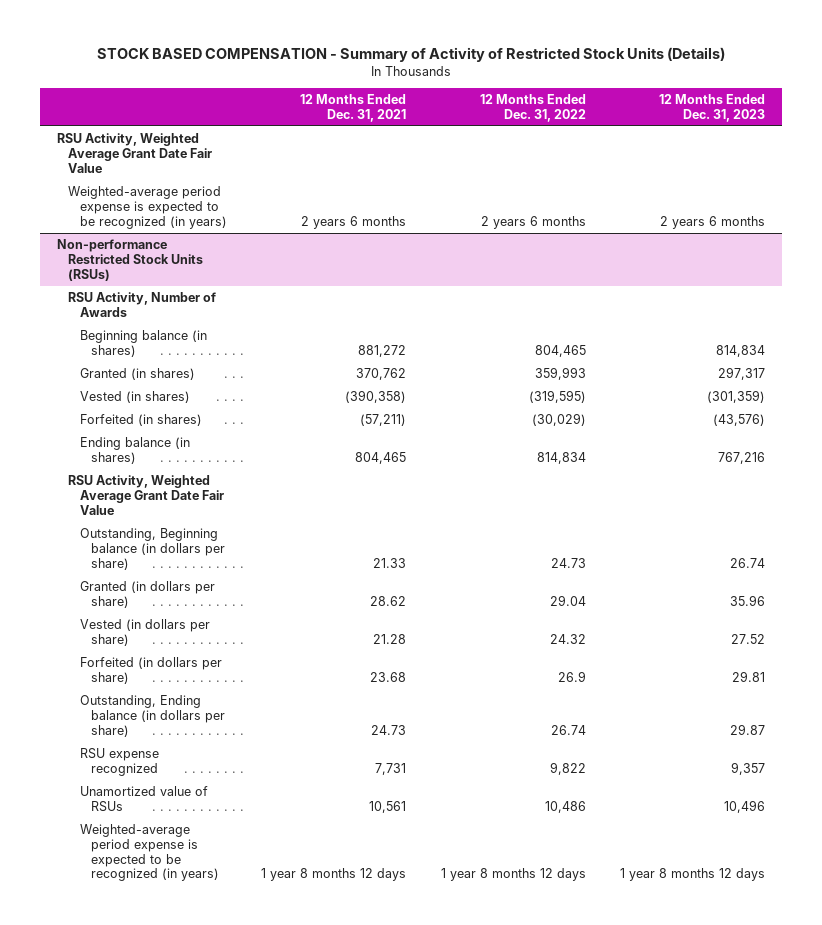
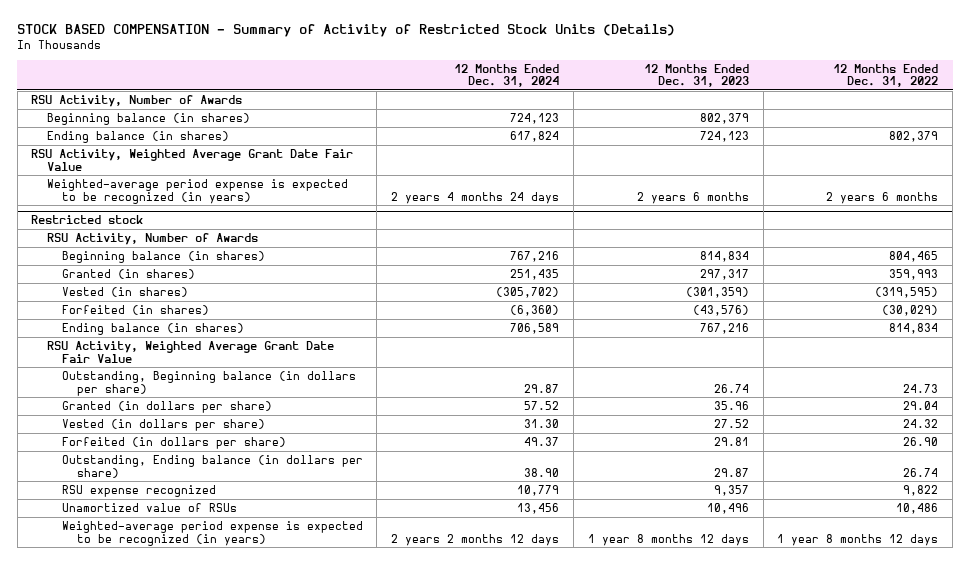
[300,94,407,122] 12 Months Ended Dec. 31, 2021 -> none
none -> [454,63,560,88] 12 Months Ended Dec. 31, 2024
none -> [31,94,243,107] RSU Activity, Number of Awards
none -> [46,112,250,125] Beginning balance (in shares)
none -> [46,130,229,143] Ending balance (in shares)
[56,239,204,281] Non-performance Restricted Stock Units (RSUs) -> [31,215,144,225] Restricted stock
[557,670,586,682] 26.9 -> [903,436,939,446] 26.90

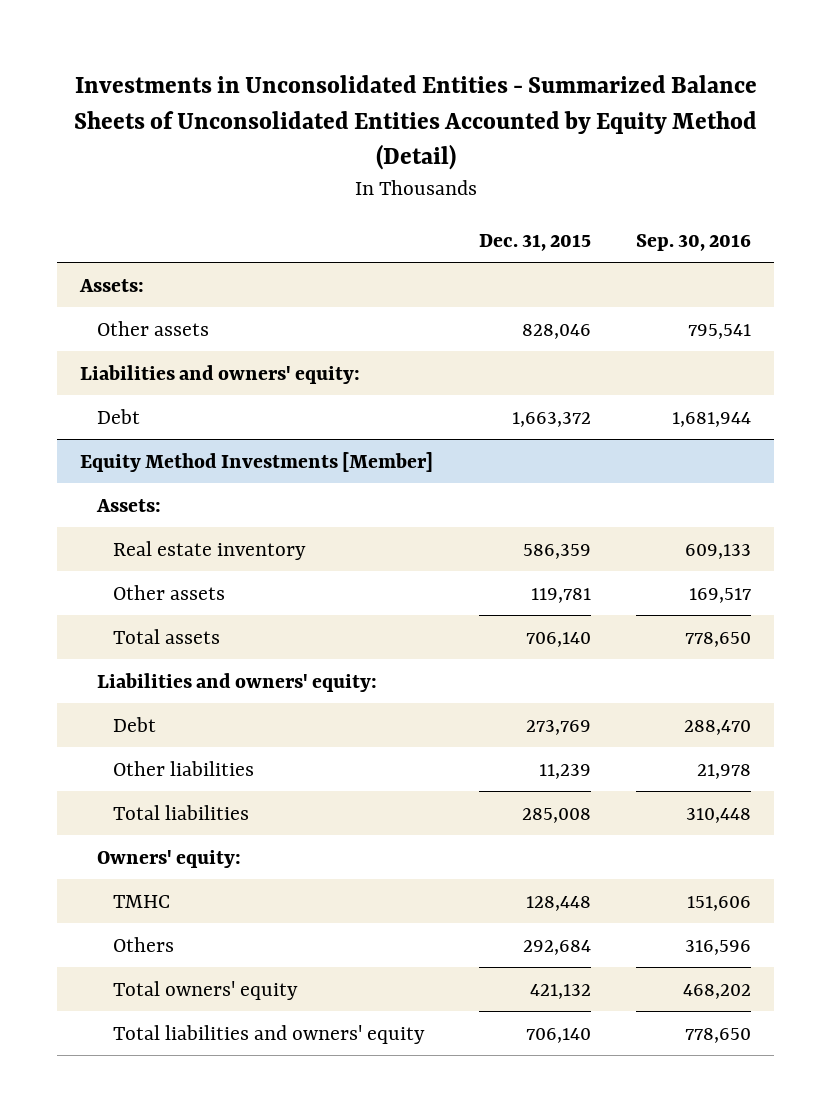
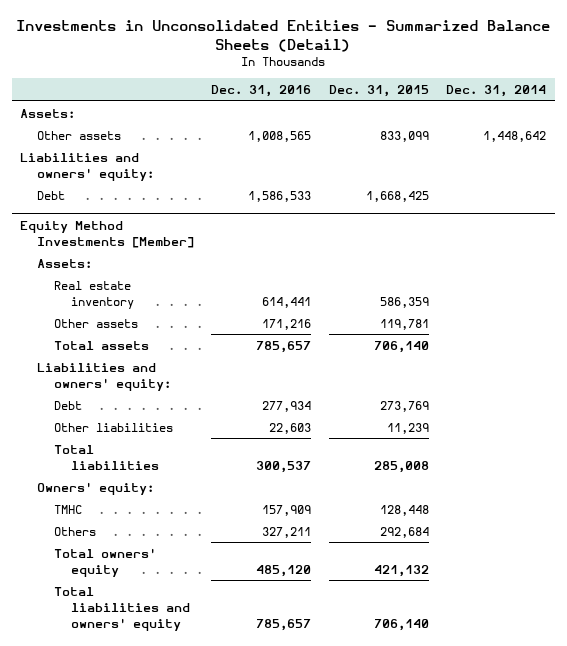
[73,74,757,171] Investments in Unconsolidated Entities - Summarized Balance Sheets of Unconsolidated Entities Accounted by Equity Method (Detail) -> [16,19,551,52] Investments in Unconsolidated Entities - Summarized Balance Sheets (Detail)
[636,233,752,251] Sep. 30, 2016 -> none
none -> [211,85,312,98] Dec. 31, 2016
none -> [446,85,547,98] Dec. 31, 2014
[521,323,591,339] 828,046 -> [379,130,429,142] 833,099
[511,411,591,427] 1,663,372 -> [365,190,429,202] 1,668,425

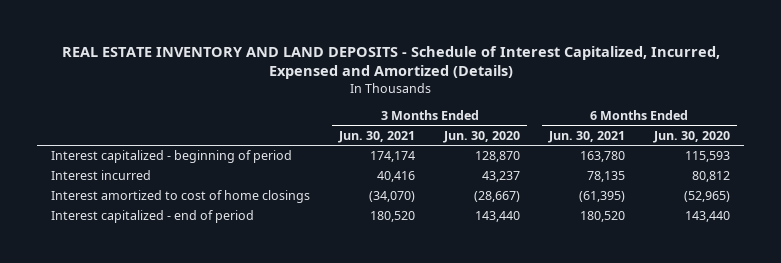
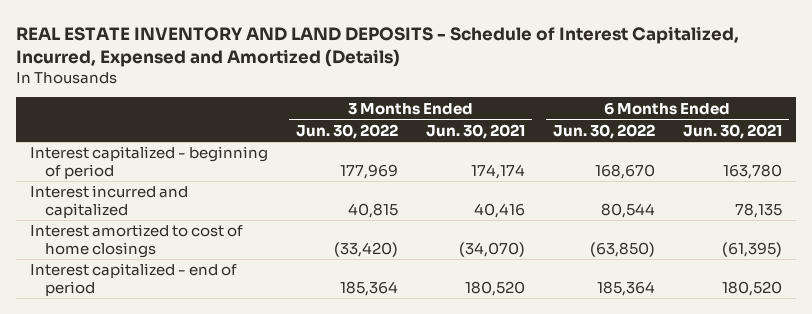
[443,130,521,143] Jun. 30, 2020 -> none
[652,130,730,143] Jun. 30, 2020 -> none
none -> [296,123,399,139] Jun. 30, 2022
none -> [552,123,655,139] Jun. 30, 2022
[51,170,152,181] Interest incurred -> [30,185,189,218] Interest incurred and capitalized

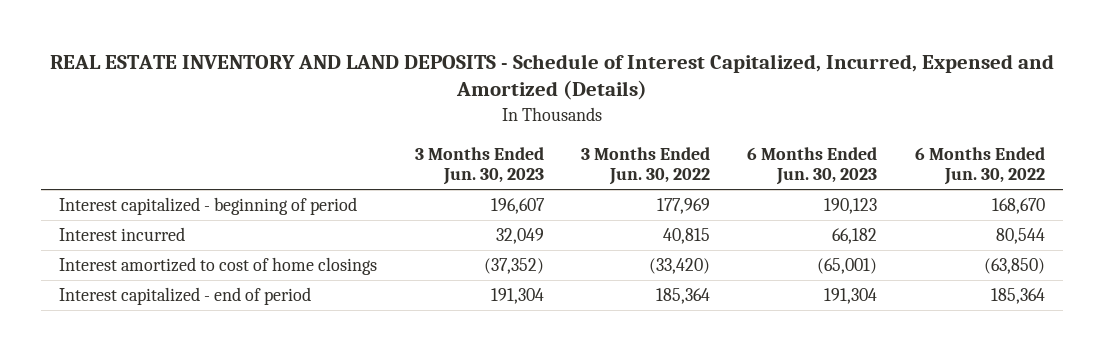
[426,123,526,139] Jun. 30, 2021 -> none
[682,123,782,139] Jun. 30, 2021 -> none
none -> [414,146,544,186] 3 Months Ended Jun. 30, 2023
none -> [747,146,878,186] 6 Months Ended Jun. 30, 2023
[30,185,189,218] Interest incurred and capitalized -> [59,227,186,242] Interest incurred

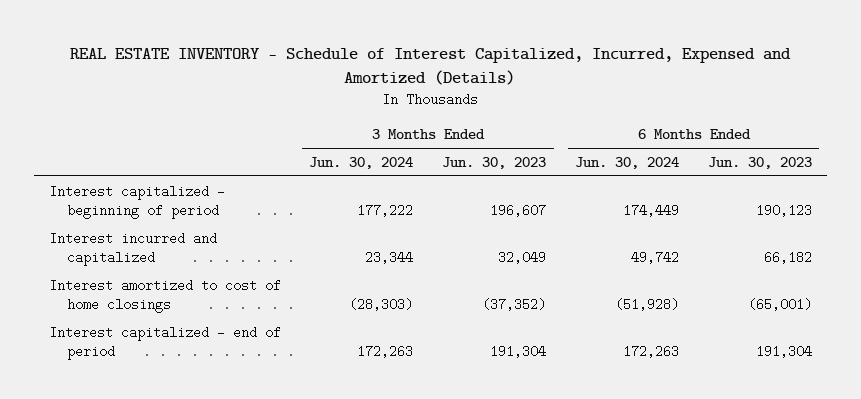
[50,53,1055,101] REAL ESTATE INVENTORY AND LAND DEPOSITS - Schedule of Interest Capitalized, Incurred, Expensed and Amortized (Details) -> [70,47,792,86] REAL ESTATE INVENTORY - Schedule of Interest Capitalized, Incurred, Expensed and Amortized (Details)
[581,146,711,186] 3 Months Ended Jun. 30, 2022 -> none
[914,146,1045,186] 6 Months Ended Jun. 30, 2022 -> none
none -> [309,156,414,169] Jun. 30, 2024
none -> [575,156,680,169] Jun. 30, 2024
[59,227,186,242] Interest incurred -> [48,231,217,267] Interest incurred and capitalized

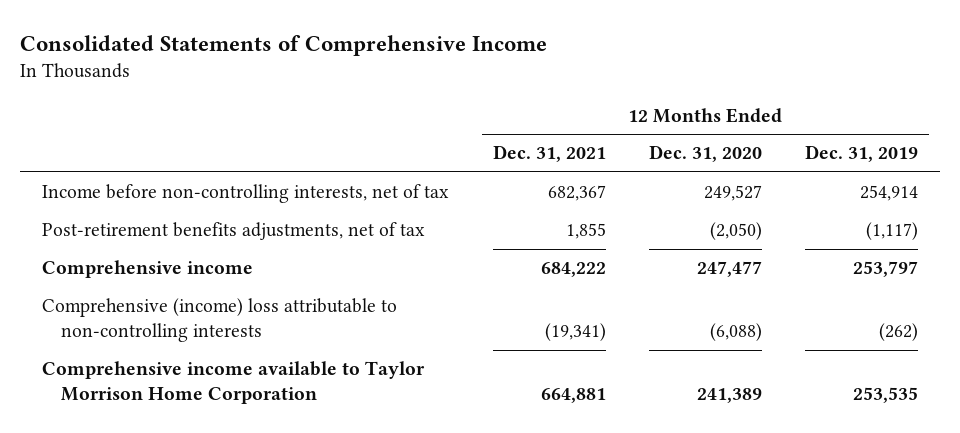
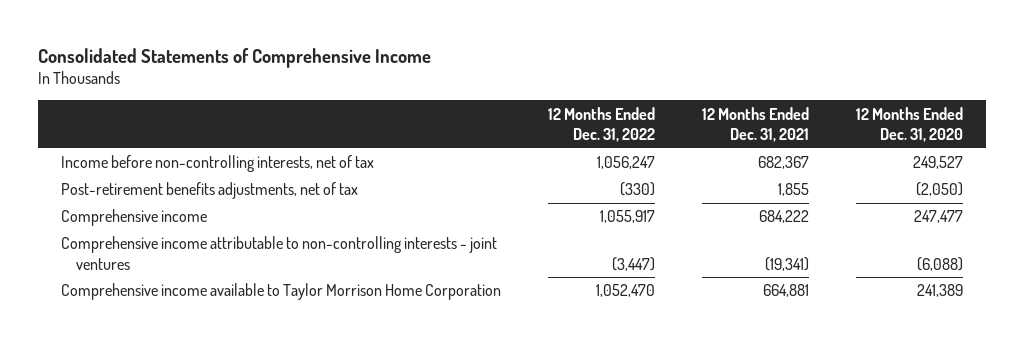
[805,145,919,163] Dec. 31, 2019 -> none
none -> [548,106,656,142] 12 Months Ended Dec. 31, 2022
[42,298,398,343] Comprehensive (income) loss attributable to non-controlling interests -> [61,236,498,270] Comprehensive income attributable to non-controlling interests - joint ventures

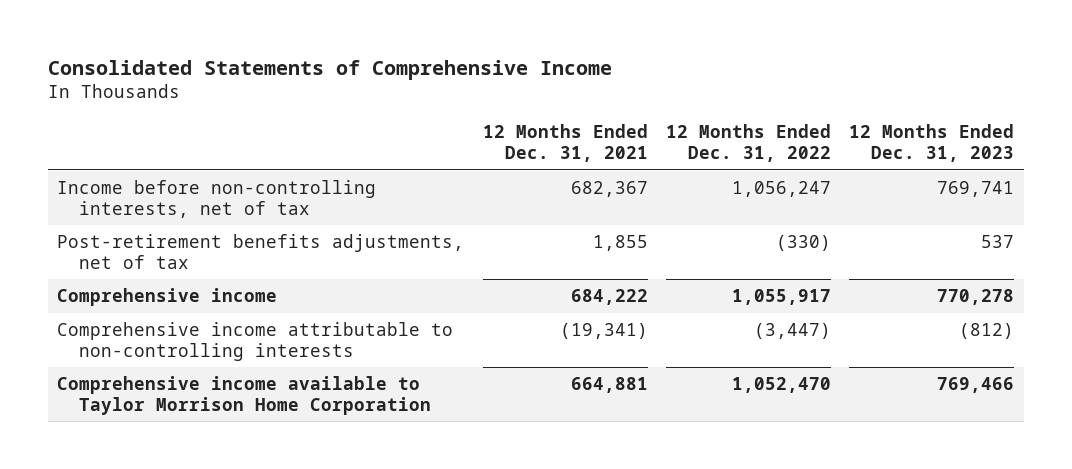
[855,106,963,142] 12 Months Ended Dec. 31, 2020 -> none
none -> [849,124,1015,163] 12 Months Ended Dec. 31, 2023
[61,236,498,270] Comprehensive income attributable to non-controlling interests - joint ventures -> [57,321,454,361] Comprehensive income attributable to non-controlling interests

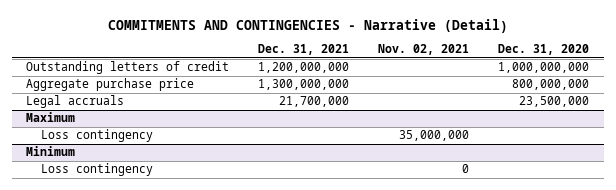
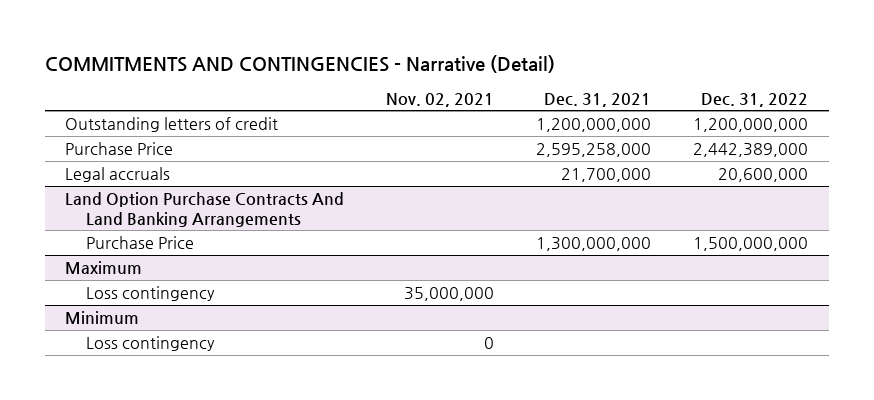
[498,44,590,56] Dec. 31, 2020 -> none
none -> [701,92,809,107] Dec. 31, 2022
[26,78,195,92] Aggregate purchase price -> [65,142,174,156] Purchase Price
[258,79,350,91] 1,300,000,000 -> [536,143,652,158] 2,595,258,000
none -> [65,192,345,227] Land Option Purchase Contracts And Land Banking Arrangements
none -> [86,236,195,250] Purchase Price

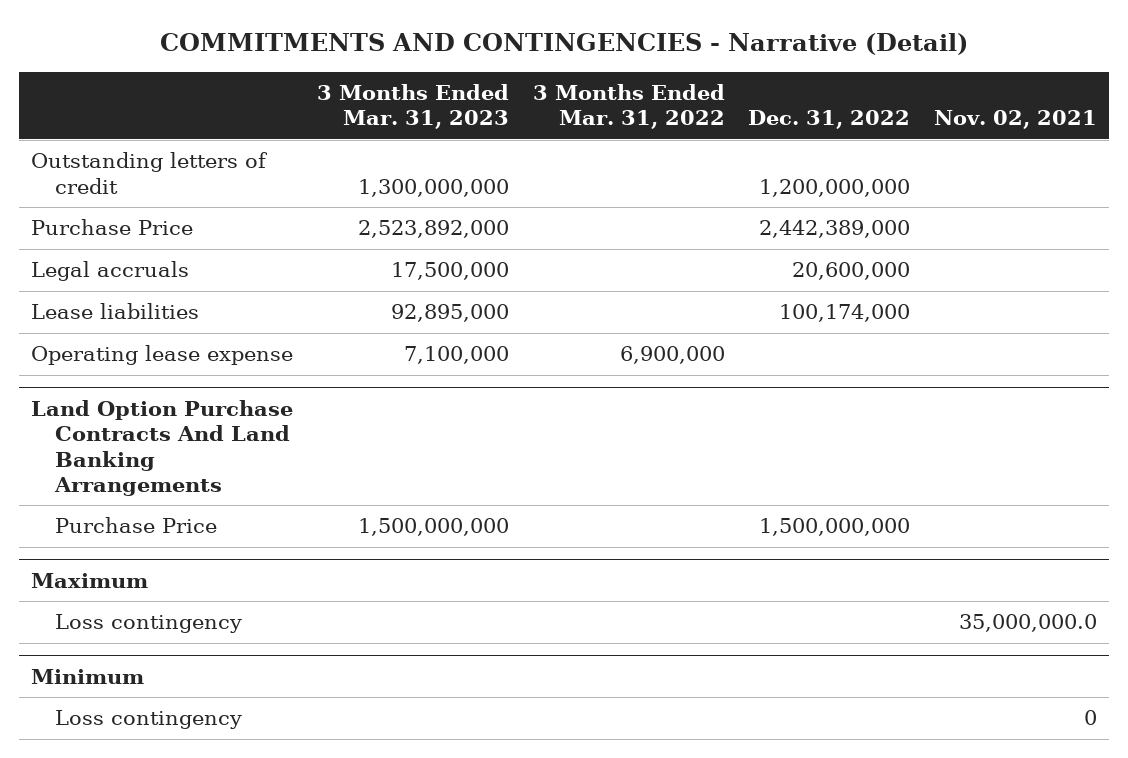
[544,92,652,107] Dec. 31, 2021 -> none
none -> [317,83,510,130] 3 Months Ended Mar. 31, 2023
none -> [532,83,725,130] 3 Months Ended Mar. 31, 2022
none -> [31,303,200,320] Lease liabilities
none -> [31,345,294,366] Operating lease expense
[404,287,495,302] 35,000,000 -> [959,614,1098,633] 35,000,000.0

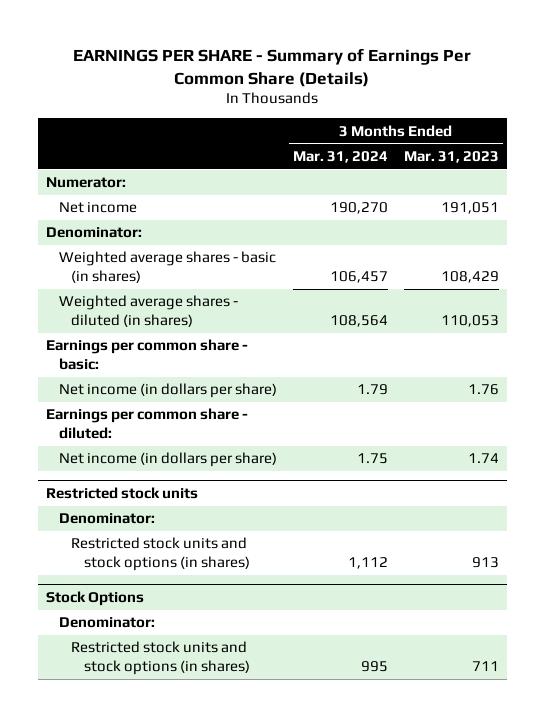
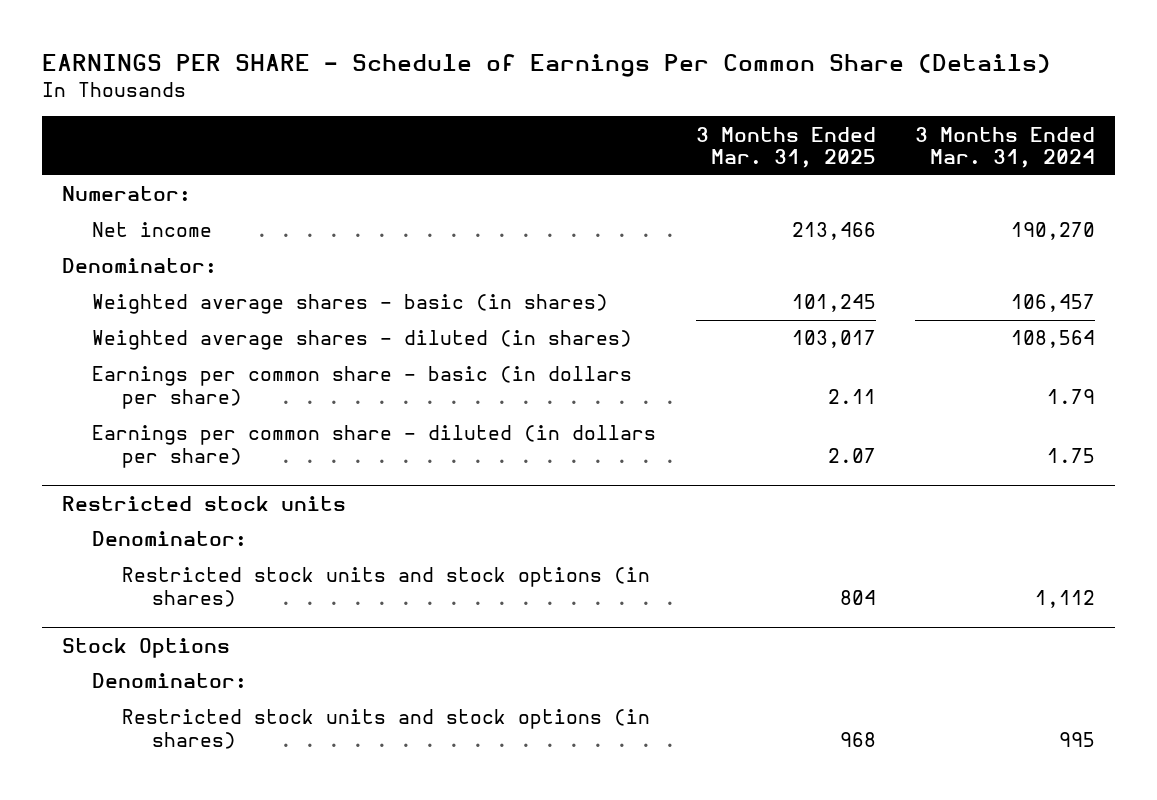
[73,47,472,87] EARNINGS PER SHARE - Summary of Earnings Per Common Share (Details) -> [41,54,1051,78] EARNINGS PER SHARE - Schedule of Earnings Per Common Share (Details)
[404,150,500,163] Mar. 31, 2023 -> none
none -> [695,126,876,168] 3 Months Ended Mar. 31, 2025
[45,339,248,371] Earnings per common share - basic: -> none
[45,408,248,440] Earnings per common share - diluted: -> none
[58,383,277,399] Net income (in dollars per share) -> [91,366,632,409] Earnings per common share - basic (in dollars per share)
[58,452,277,468] Net income (in dollars per share) -> [91,425,656,468] Earnings per common share - diluted (in dollars per share)

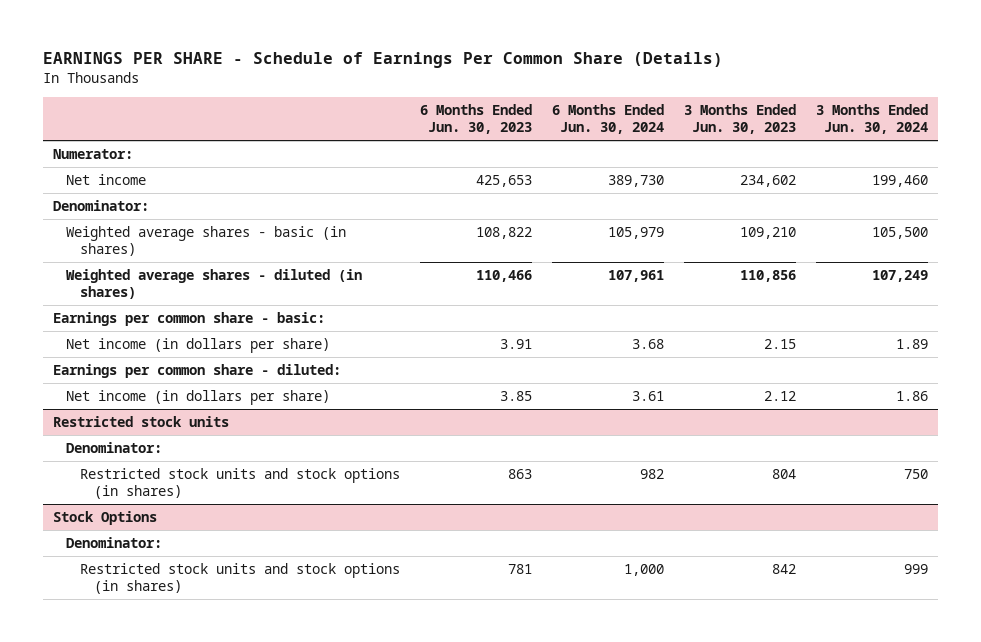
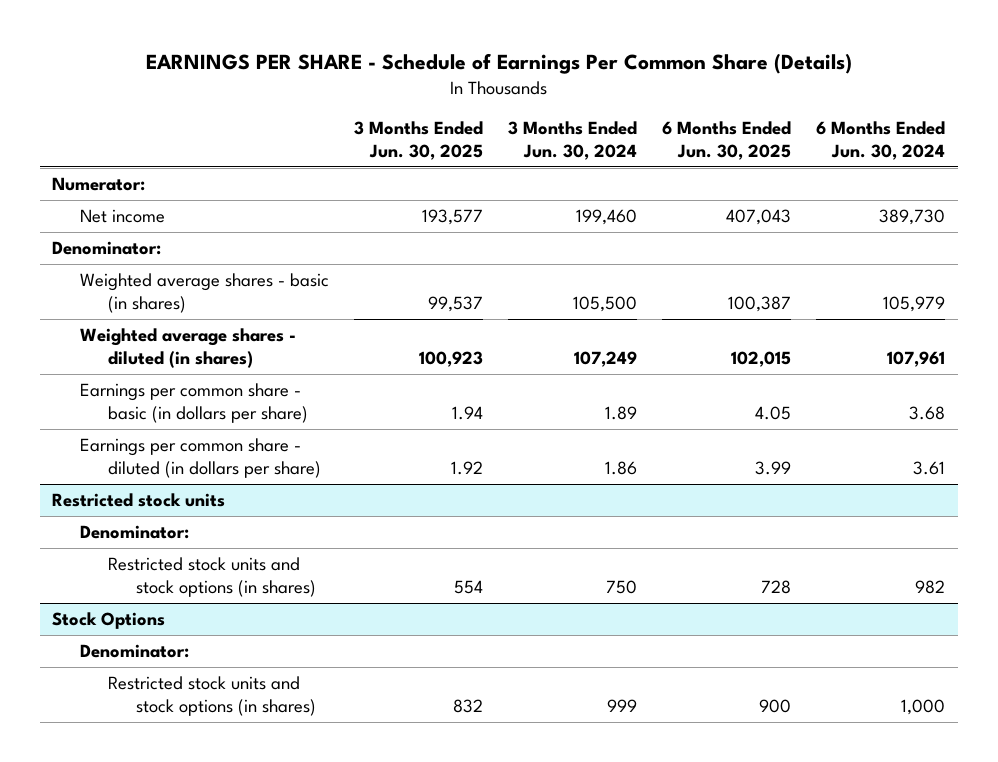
[420,104,533,134] 6 Months Ended Jun. 30, 2023 -> none
[684,104,797,134] 3 Months Ended Jun. 30, 2023 -> none
none -> [354,121,484,160] 3 Months Ended Jun. 30, 2025
none -> [662,121,792,160] 6 Months Ended Jun. 30, 2025
[52,312,325,327] Earnings per common share - basic: -> none
[52,364,341,379] Earnings per common share - diluted: -> none
[66,338,331,354] Net income (in dollars per share) -> [80,382,308,423] Earnings per common share - basic (in dollars per share)
[66,390,331,406] Net income (in dollars per share) -> [80,437,321,478] Earnings per common share - diluted (in dollars per share)

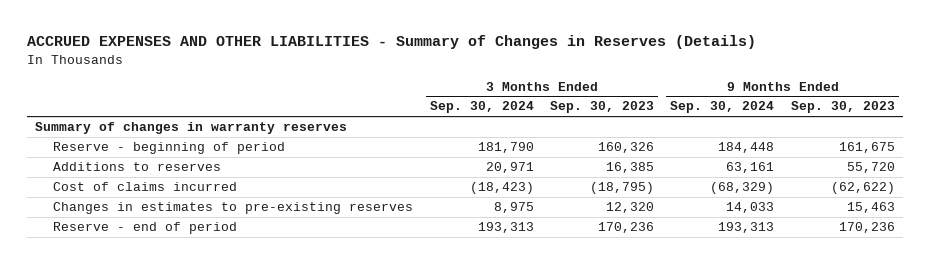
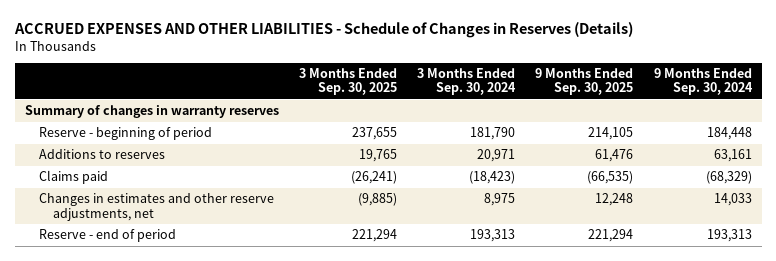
[26,35,756,50] ACCRUED EXPENSES AND OTHER LIABILITIES - Summary of Changes in Reserves (Details) -> [13,21,633,38] ACCRUED EXPENSES AND OTHER LIABILITIES - Schedule of Changes in Reserves (Details)
[550,101,655,114] Sep. 30, 2023 -> none
[790,101,895,114] Sep. 30, 2023 -> none
none -> [298,68,397,96] 3 Months Ended Sep. 30, 2025
none -> [535,68,634,96] 9 Months Ended Sep. 30, 2025
[53,182,238,192] Cost of claims incurred -> [38,170,108,185] Claims paid
[53,202,414,215] Changes in estimates to pre-existing reserves -> [38,193,274,221] Changes in estimates and other reserve adjustments, net

